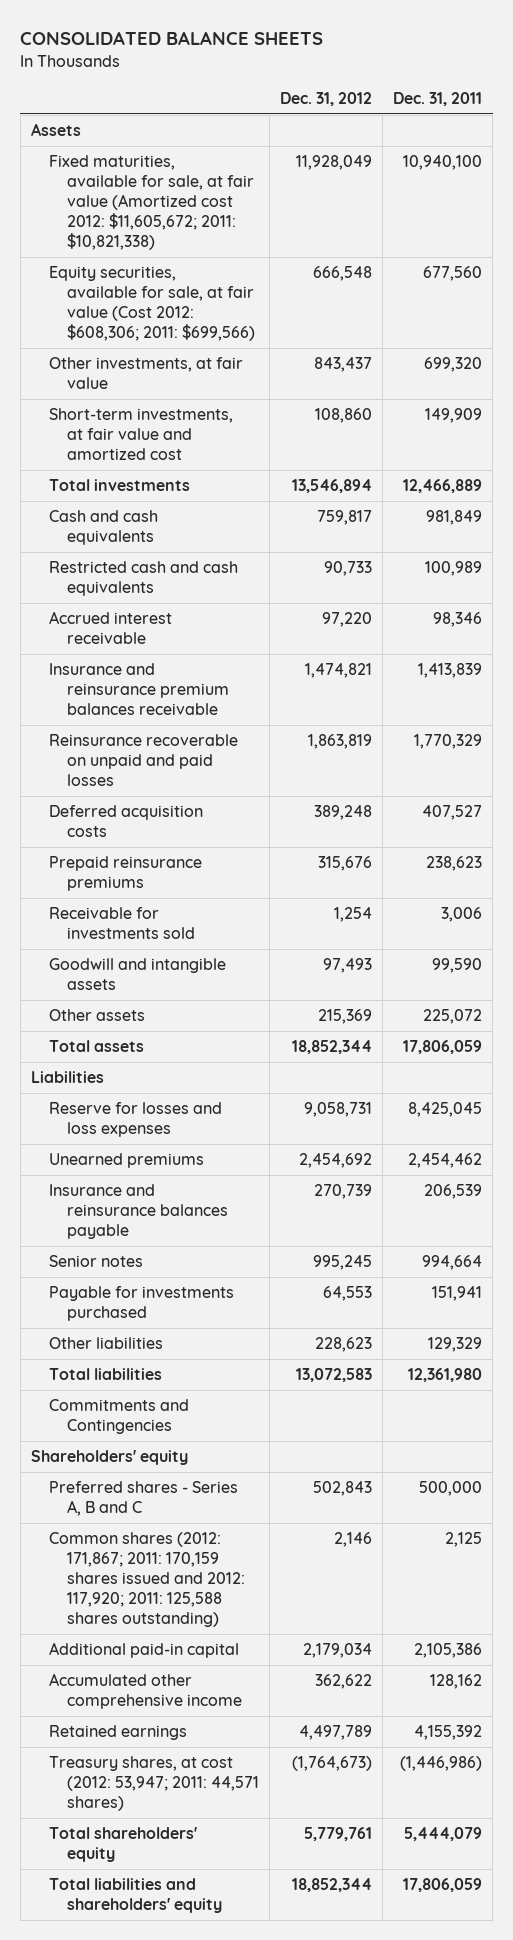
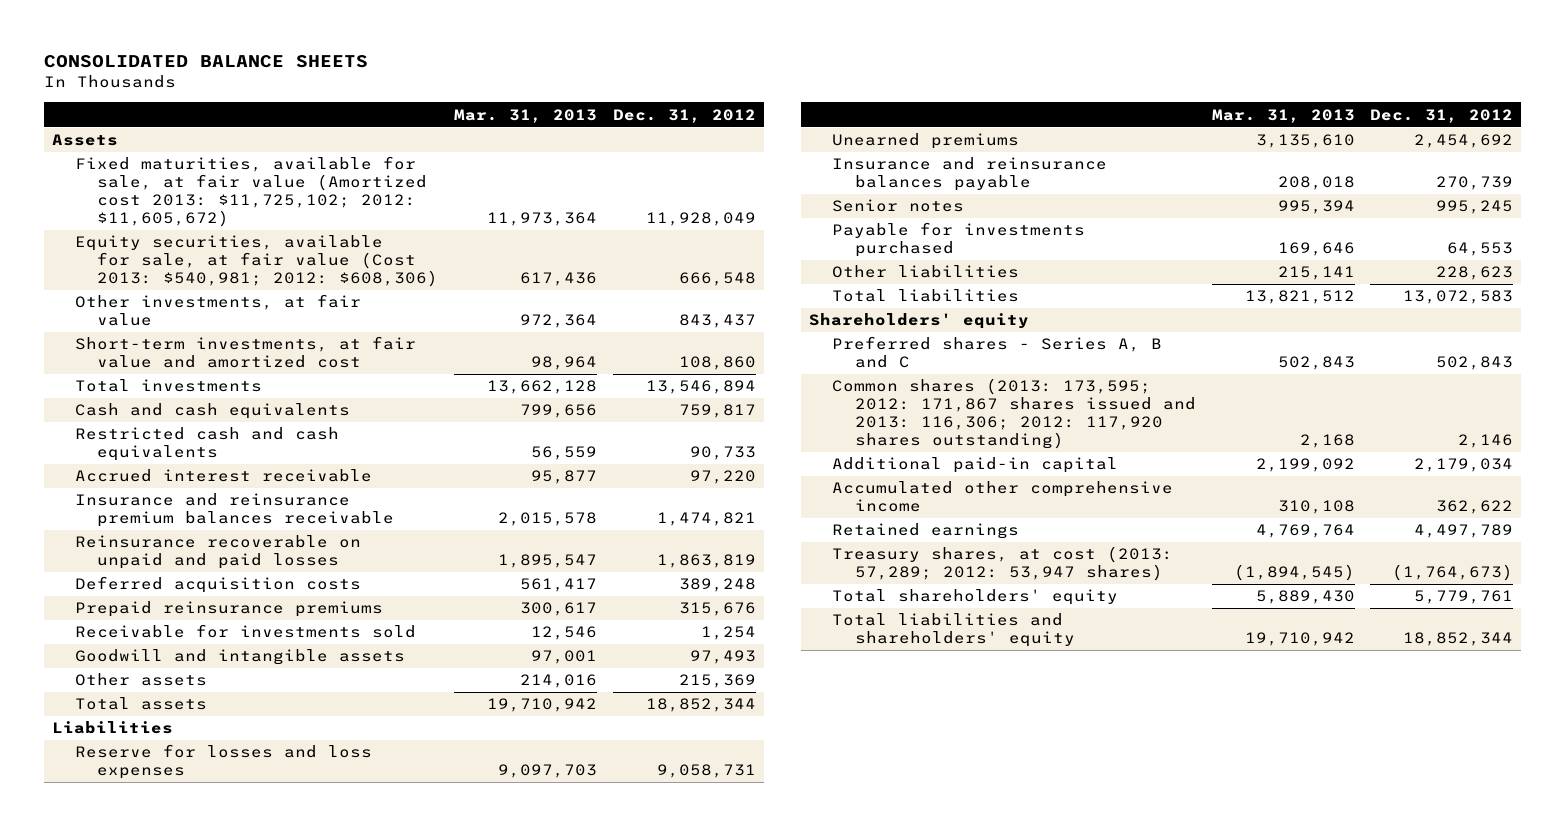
[392,92,482,107] Dec. 31, 2011 -> none
none -> [454,108,598,123] Mar. 31, 2013
[48,155,254,250] Fixed maturities, available for sale, at fair value (Amortized cost 2012: $11,605,672; 2011: $10,821,338) -> [74,156,428,227] Fixed maturities, available for sale, at fair value (Amortized cost 2013: $11,725,102; 2012: $11,605,672)
[48,266,255,342] Equity securities, available for sale, at fair value (Cost 2012: $608,306; 2011: $699,566) -> [74,235,439,287] Equity securities, available for sale, at fair value (Cost 2013: $540,981; 2012: $608,306)
[48,1399,189,1435] Commitments and Contingencies -> none
[48,1532,245,1627] Common shares (2012: 171,867; 2011: 170,159 shares issued and 2012: 117,920; 2011: 125,588 shares outstanding) -> [832,378,1196,449] Common shares (2013: 173,595; 2012: 171,867 shares issued and 2013: 116,306; 2012: 117,920 shares outstanding)
[48,1756,259,1812] Treasury shares, at cost (2012: 53,947; 2011: 44,571 shares) -> [832,546,1174,582] Treasury shares, at cost (2013: 57,289; 2012: 53,947 shares)

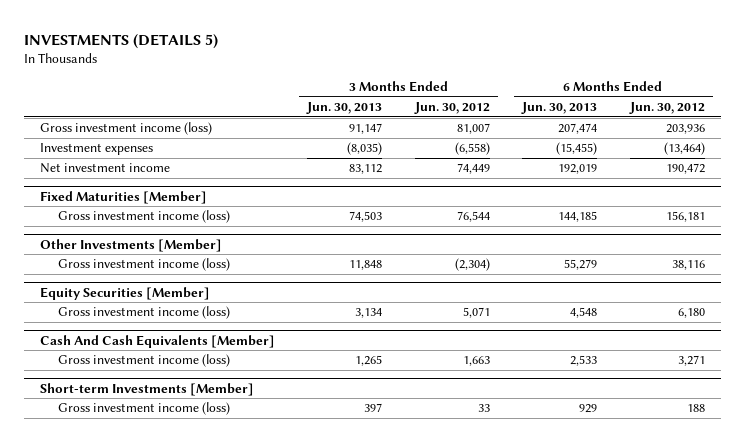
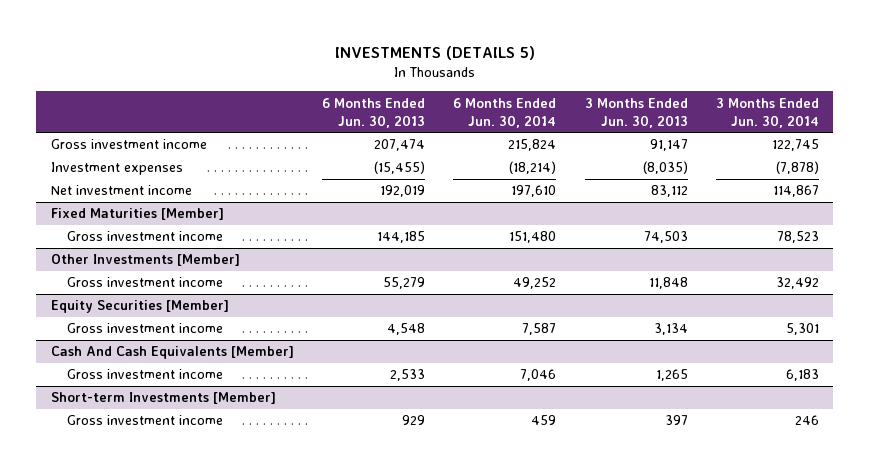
[413,102,490,115] Jun. 30, 2012 -> none
[628,102,705,115] Jun. 30, 2012 -> none
none -> [453,97,557,128] 6 Months Ended Jun. 30, 2014
none -> [716,97,820,128] 3 Months Ended Jun. 30, 2014
[39,122,212,136] Gross investment income (loss) -> [50,139,207,150] Gross investment income
[57,210,230,224] Gross investment income (loss) -> [66,231,223,242] Gross investment income
[57,258,230,272] Gross investment income (loss) -> [66,277,223,288] Gross investment income
[57,306,230,320] Gross investment income (loss) -> [66,323,223,334] Gross investment income
[57,354,230,368] Gross investment income (loss) -> [66,369,223,380] Gross investment income
[57,402,230,416] Gross investment income (loss) -> [66,415,223,426] Gross investment income

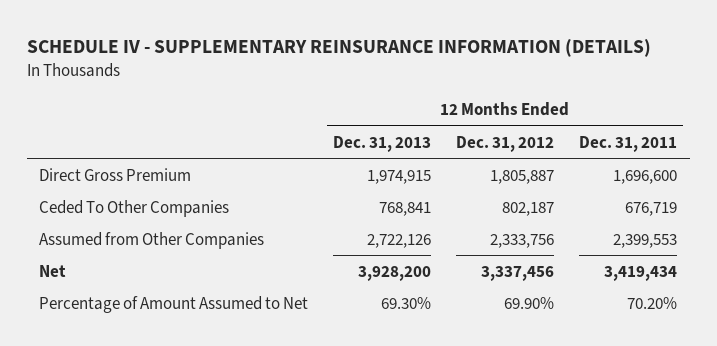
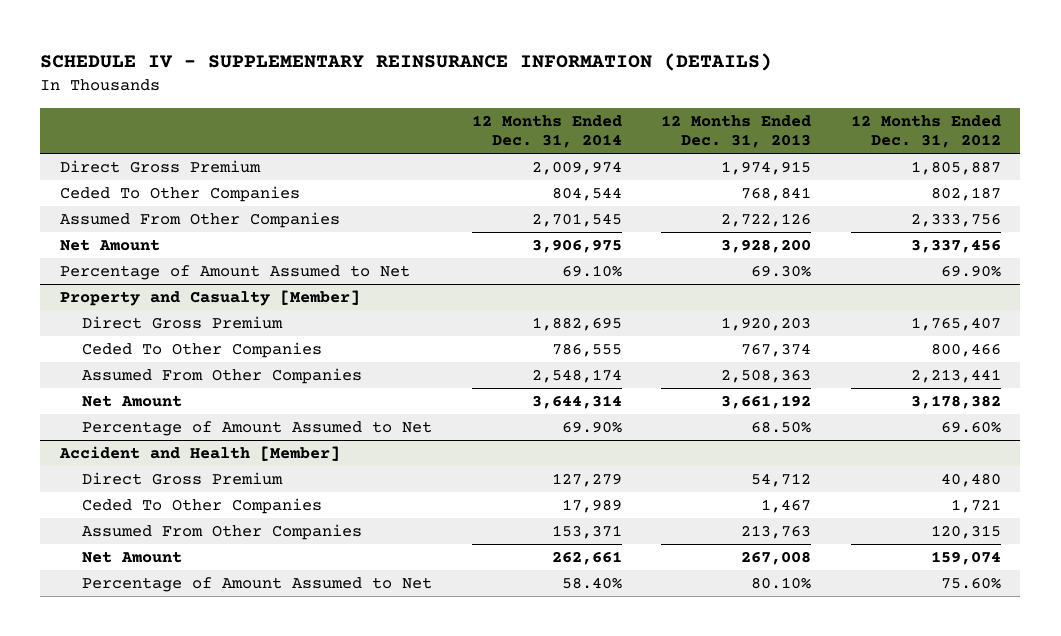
[579,135,678,152] Dec. 31, 2011 -> none
none -> [471,114,622,149] 12 Months Ended Dec. 31, 2014
[39,231,265,249] Assumed from Other Companies -> [60,211,341,228] Assumed From Other Companies
[39,264,67,277] Net -> [60,238,161,251] Net Amount
none -> [60,289,361,306] Property and Casualty [Member]
none -> [82,315,284,329] Direct Gross Premium
none -> [82,341,323,358] Ceded To Other Companies
none -> [82,367,363,384] Assumed From Other Companies
none -> [82,394,183,407] Net Amount
none -> [82,420,433,436] Percentage of Amount Assumed to Net
none -> [59,445,341,461] Accident and Health [Member]
none -> [82,471,284,485] Direct Gross Premium
none -> [82,497,323,514] Ceded To Other Companies
none -> [82,523,363,540] Assumed From Other Companies
none -> [82,550,183,563] Net Amount
none -> [82,576,433,592] Percentage of Amount Assumed to Net

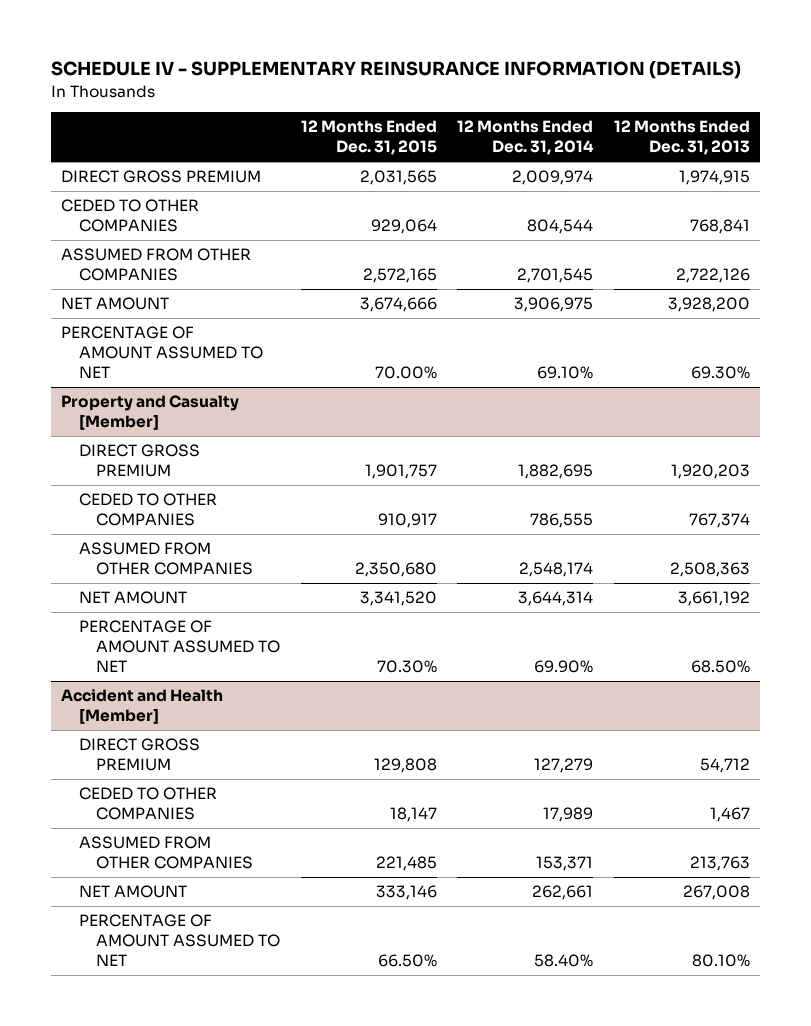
[850,114,1001,149] 12 Months Ended Dec. 31, 2012 -> none
none -> [300,120,437,156] 12 Months Ended Dec. 31, 2015
[60,159,262,173] Direct Gross Premium -> [61,170,262,184] DIRECT GROSS PREMIUM
[60,185,301,202] Ceded To Other Companies -> [61,199,200,233] CEDED TO OTHER COMPANIES
[60,211,341,228] Assumed From Other Companies -> [61,248,252,282] ASSUMED FROM OTHER COMPANIES
[60,238,161,251] Net Amount -> [61,297,170,311] NET AMOUNT
[60,264,411,280] Percentage of Amount Assumed to Net -> [61,326,263,379] PERCENTAGE OF AMOUNT ASSUMED TO NET
[82,315,284,329] Direct Gross Premium -> [78,444,200,478] DIRECT GROSS PREMIUM
[82,341,323,358] Ceded To Other Companies -> [78,493,217,527] CEDED TO OTHER COMPANIES
[82,367,363,384] Assumed From Other Companies -> [78,542,254,576] ASSUMED FROM OTHER COMPANIES
[82,394,183,407] Net Amount -> [78,591,187,605] NET AMOUNT
[82,420,433,436] Percentage of Amount Assumed to Net -> [78,620,281,673] PERCENTAGE OF AMOUNT ASSUMED TO NET
[82,471,284,485] Direct Gross Premium -> [78,738,200,772] DIRECT GROSS PREMIUM
[82,497,323,514] Ceded To Other Companies -> [78,787,217,821] CEDED TO OTHER COMPANIES
[82,523,363,540] Assumed From Other Companies -> [78,836,254,870] ASSUMED FROM OTHER COMPANIES
[82,550,183,563] Net Amount -> [78,885,187,899] NET AMOUNT
[82,576,433,592] Percentage of Amount Assumed to Net -> [78,914,281,967] PERCENTAGE OF AMOUNT ASSUMED TO NET

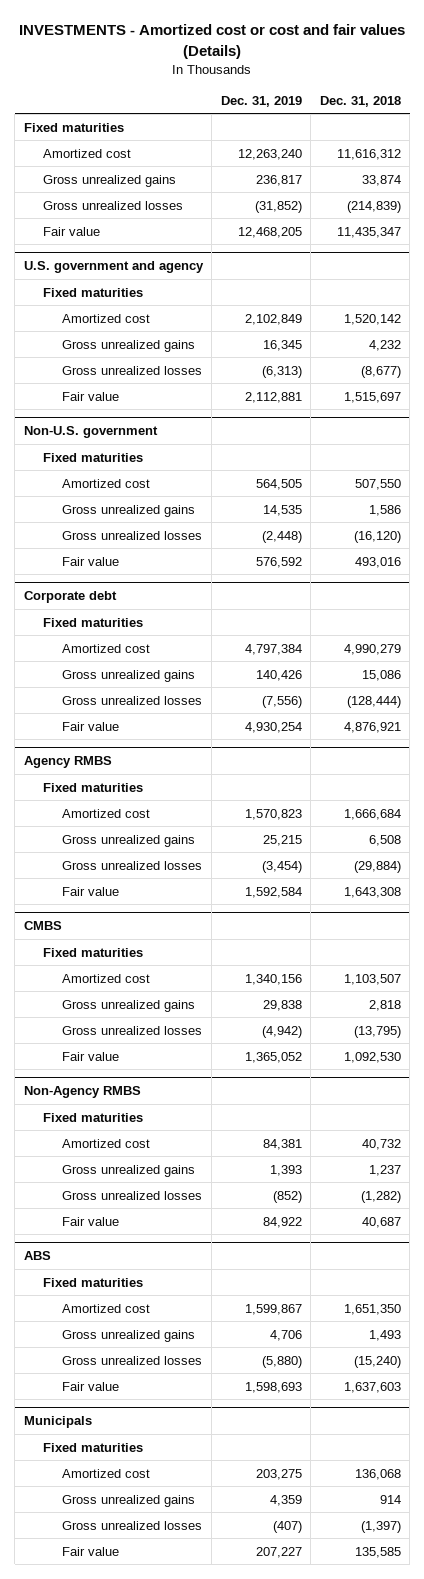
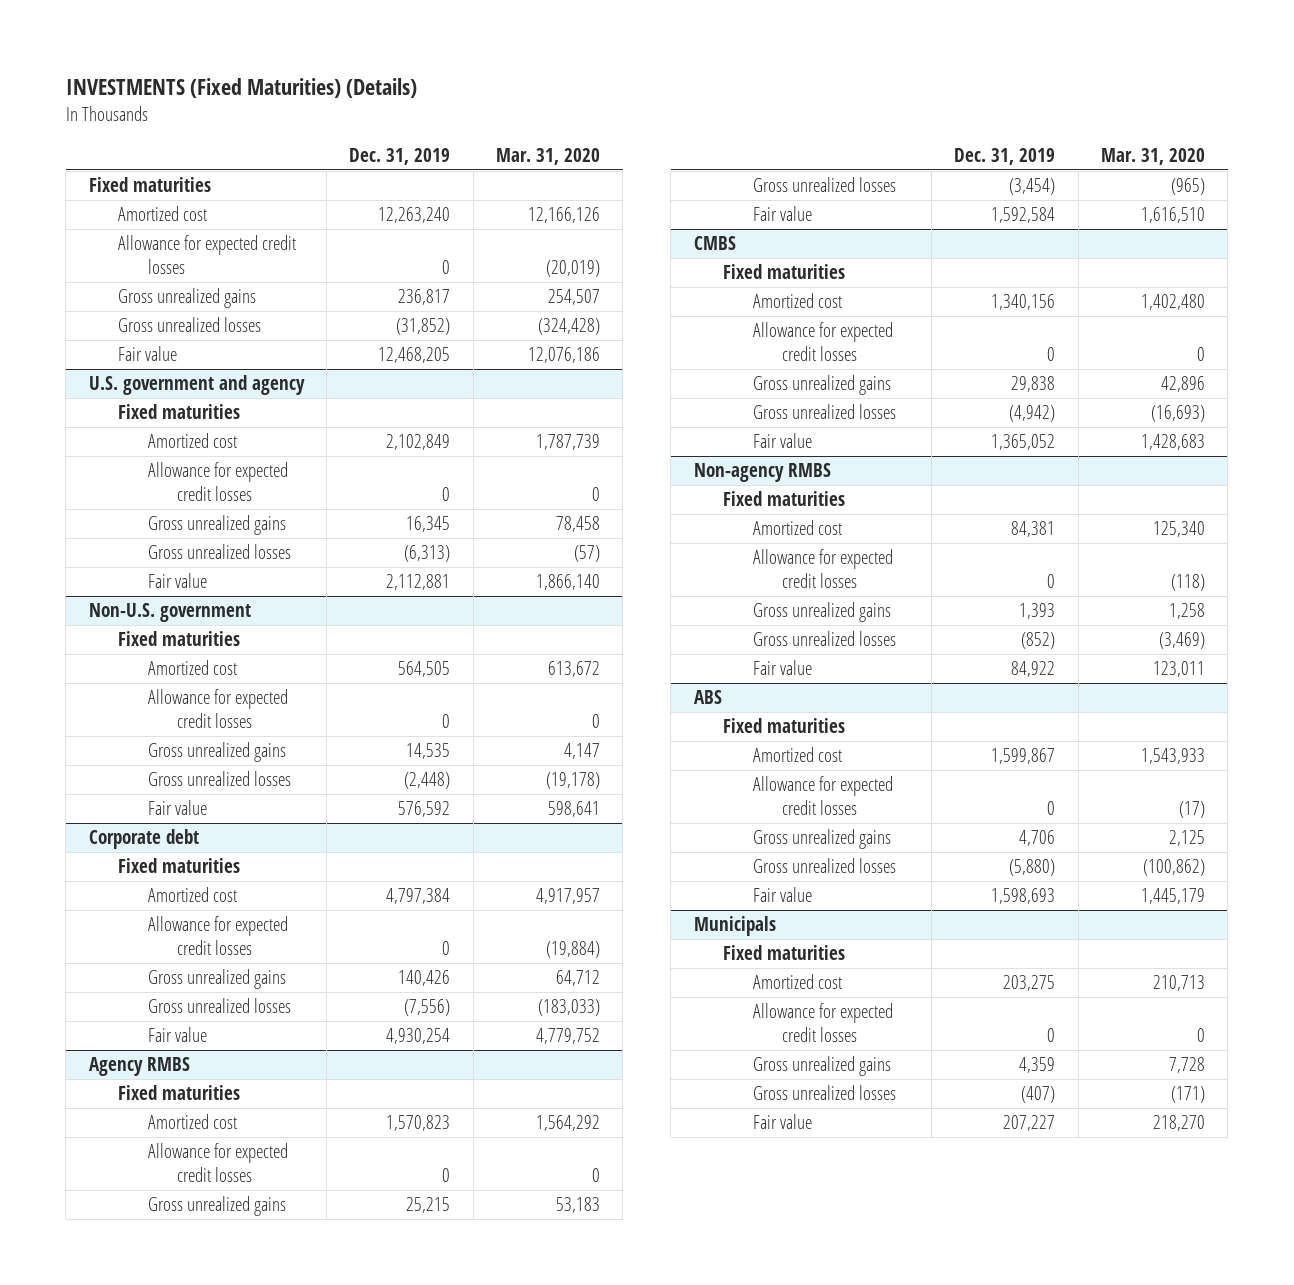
[19,24,406,59] INVESTMENTS - Amortized cost or cost and fair values (Details) -> [65,78,417,99] INVESTMENTS (Fixed Maturities) (Details)
[319,95,401,107] Dec. 31, 2018 -> none
none -> [496,147,601,165] Mar. 31, 2020
none -> [118,235,297,274] Allowance for expected credit losses
none -> [147,462,288,501] Allowance for expected credit losses
none -> [147,689,288,728] Allowance for expected credit losses
none -> [147,916,288,955] Allowance for expected credit losses
none -> [147,1143,288,1182] Allowance for expected credit losses
none -> [752,322,893,361] Allowance for expected credit losses
[23,1086,141,1099] Non-Agency RMBS -> [693,463,831,483] Non-agency RMBS
none -> [752,549,893,588] Allowance for expected credit losses
none -> [752,776,893,815] Allowance for expected credit losses
none -> [752,1003,893,1042] Allowance for expected credit losses

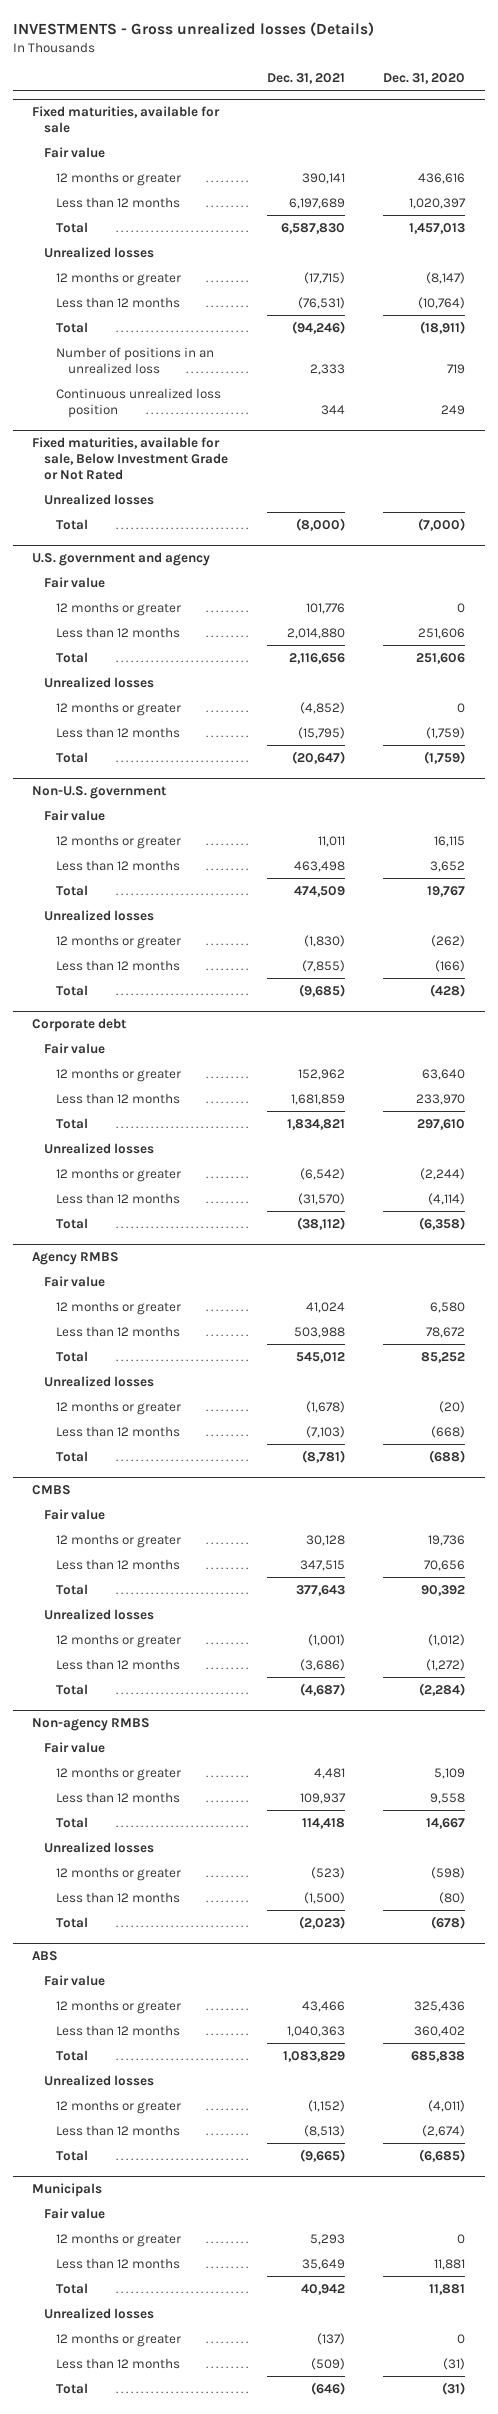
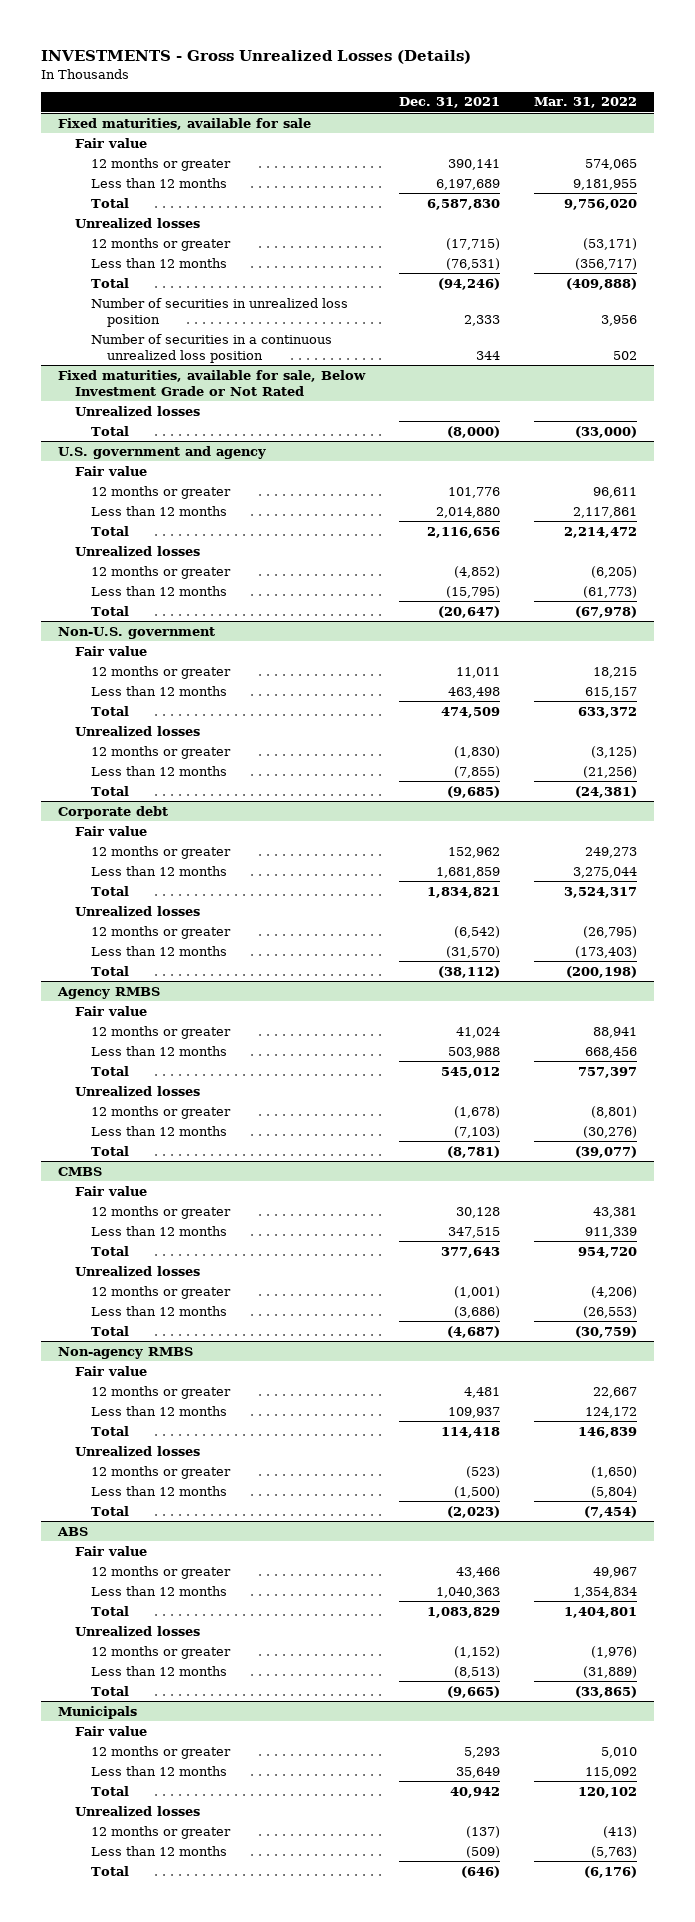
[12,21,374,36] INVESTMENTS - Gross unrealized losses (Details) -> [41,50,472,65] INVESTMENTS - Gross Unrealized Losses (Details)
[383,73,466,85] Dec. 31, 2020 -> none
none -> [534,97,638,109] Mar. 31, 2022
[56,346,215,374] Number of positions in an unrealized loss -> [90,297,348,327] Number of securities in unrealized loss position
[56,387,222,418] Continuous unrealized loss position -> [90,333,332,363] Number of securities in a continuous unrealized loss position

